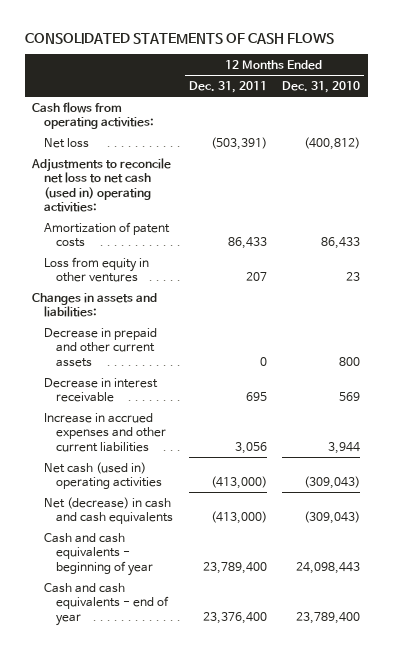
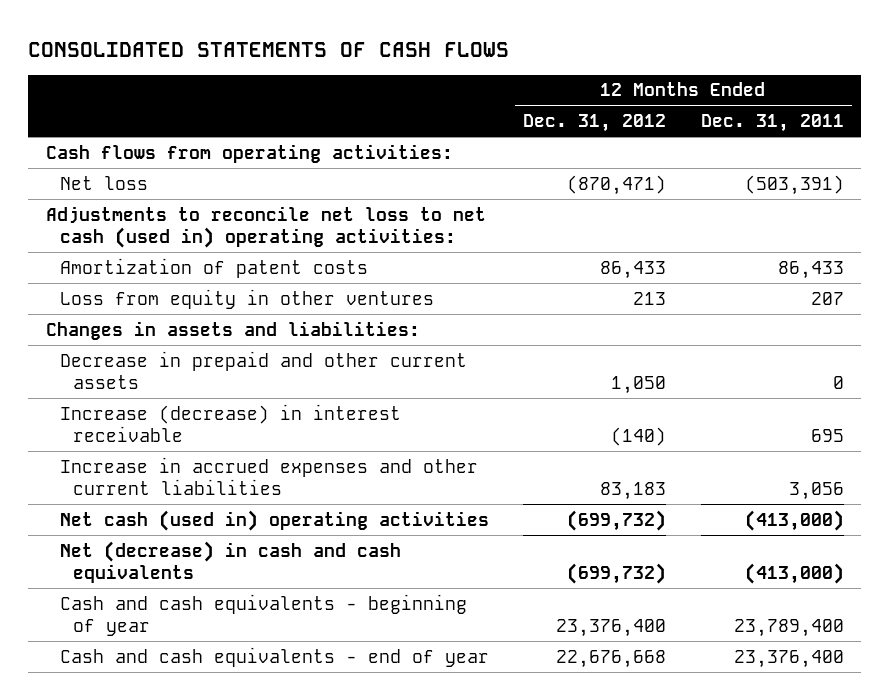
[282,80,361,93] Dec. 31, 2010 -> none
none -> [523,114,667,133] Dec. 31, 2012
[44,377,159,403] Decrease in interest receivable -> [59,403,401,443] Increase (decrease) in interest receivable

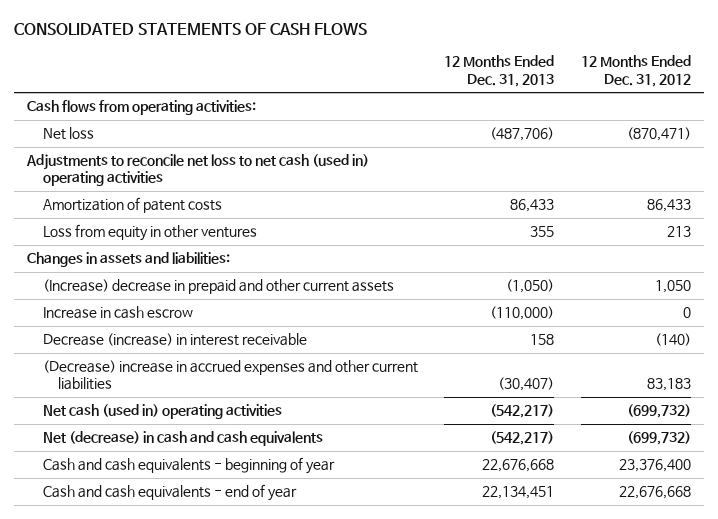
[700,114,844,133] Dec. 31, 2011 -> none
none -> [444,55,555,87] 12 Months Ended Dec. 31, 2013
[45,205,486,249] Adjustments to reconcile net loss to net cash (used in) operating activities: -> [26,154,370,187] Adjustments to reconcile net loss to net cash (used in) operating activities
[59,350,467,390] Decrease in prepaid and other current assets -> [42,279,394,295] (Increase) decrease in prepaid and other current assets
none -> [42,306,193,320] Increase in cash escrow
[59,403,401,443] Increase (decrease) in interest receivable -> [42,333,307,347] Decrease (increase) in interest receivable
[59,456,478,496] Increase in accrued expenses and other current liabilities -> [42,360,418,391] (Decrease) increase in accrued expenses and other current liabilities

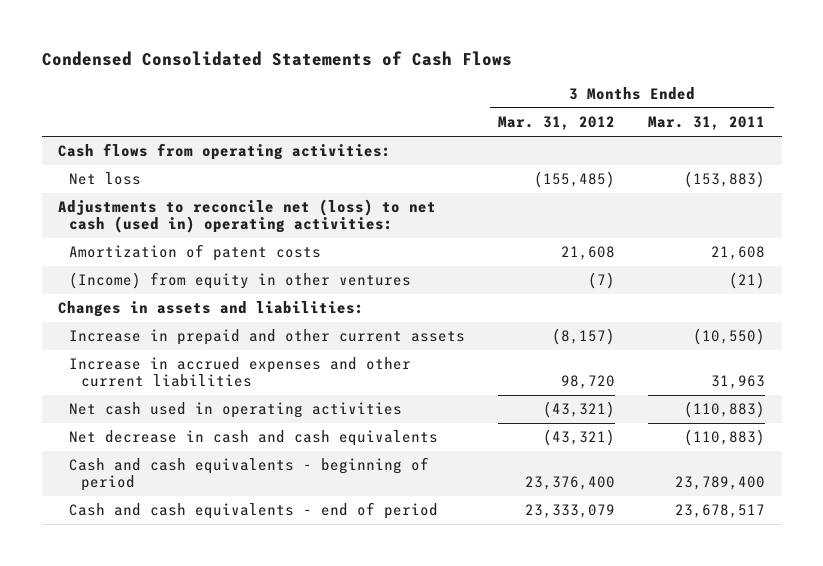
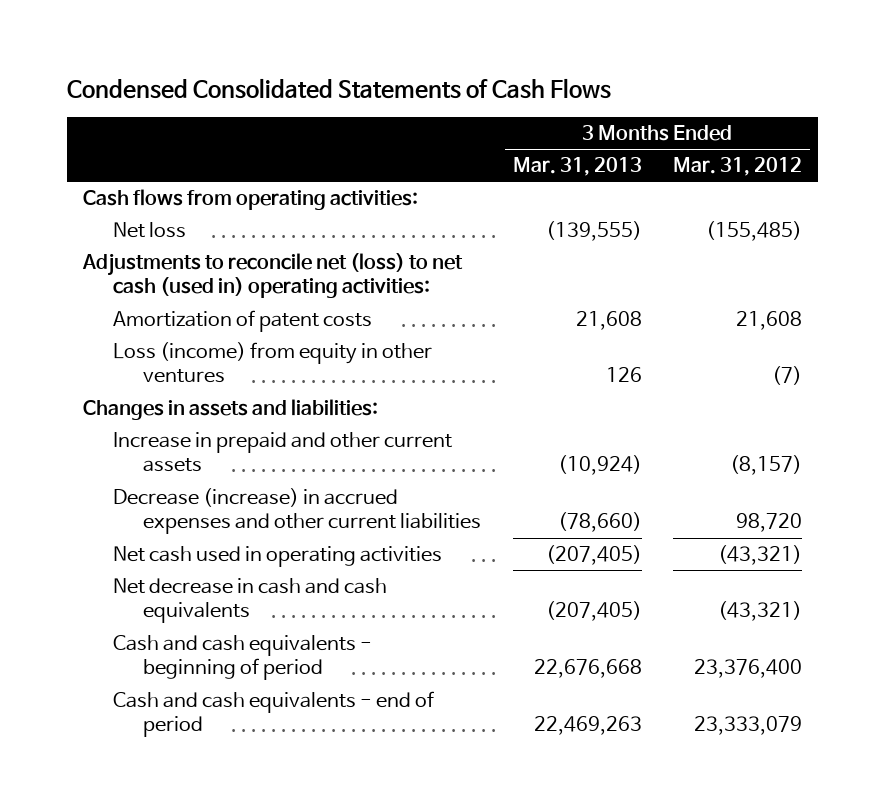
[648,116,766,131] Mar. 31, 2011 -> none
none -> [512,157,642,177] Mar. 31, 2013
[69,272,412,290] (Income) from equity in other ventures -> [112,342,432,384] Loss (income) from equity in other ventures
[69,357,412,388] Increase in accrued expenses and other current liabilities -> [112,488,482,535] Decrease (increase) in accrued expenses and other current liabilities

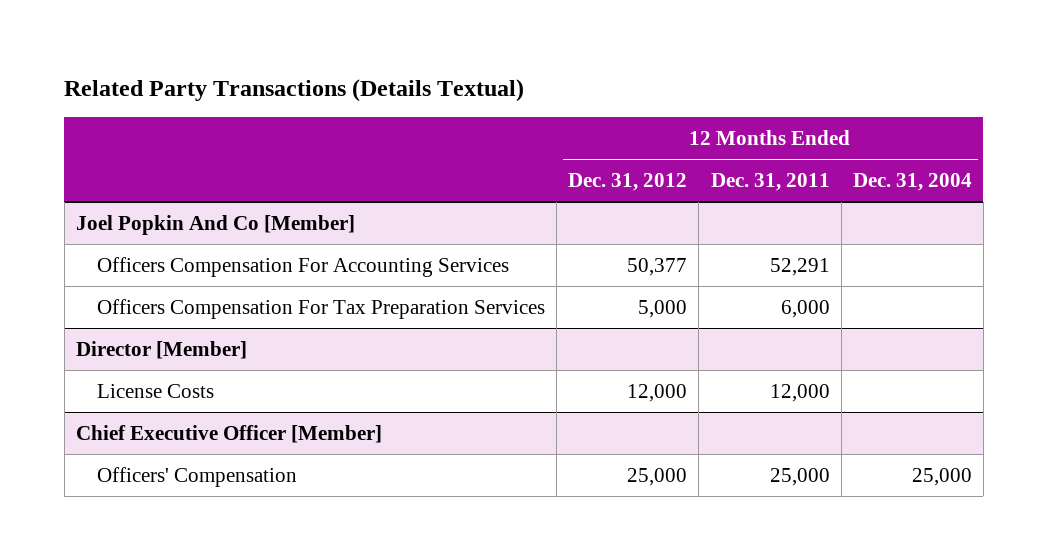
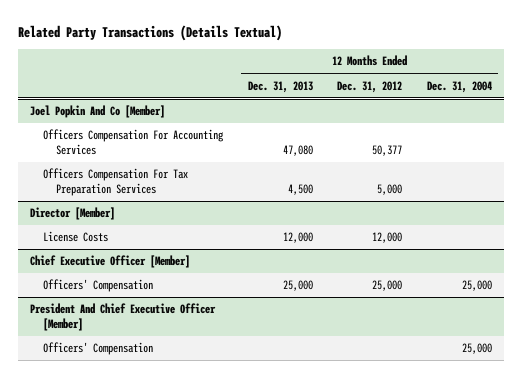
[710,172,830,191] Dec. 31, 2011 -> none
none -> [247,80,313,93] Dec. 31, 2013
none -> [30,303,217,332] President And Chief Executive Officer [Member]
none -> [42,342,153,356] Officers' Compensation

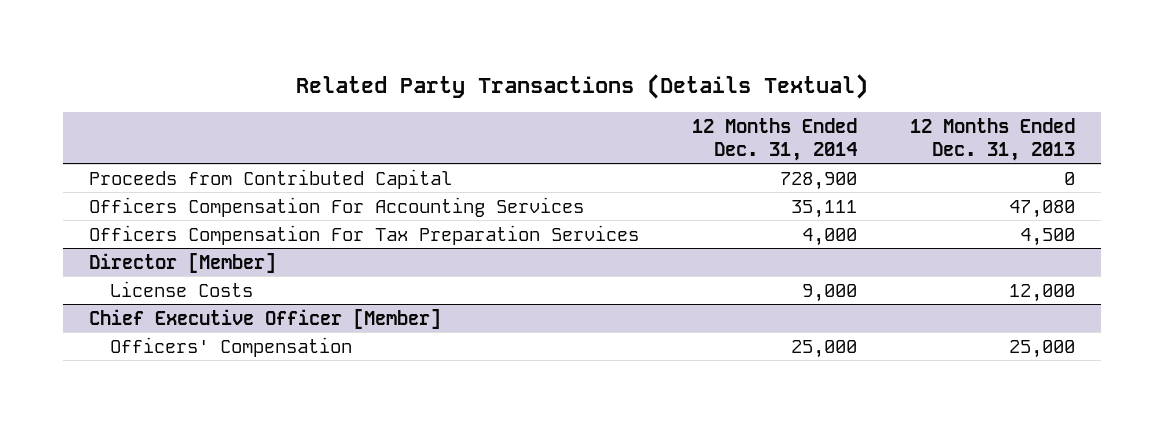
[337,80,403,93] Dec. 31, 2012 -> none
[426,80,492,93] Dec. 31, 2004 -> none
none -> [691,117,857,161] 12 Months Ended Dec. 31, 2014
[30,105,166,119] Joel Popkin And Co [Member] -> none
none -> [89,168,453,189] Proceeds from Contributed Capital
[30,303,217,332] President And Chief Executive Officer [Member] -> none
[42,342,153,356] Officers' Compensation -> none

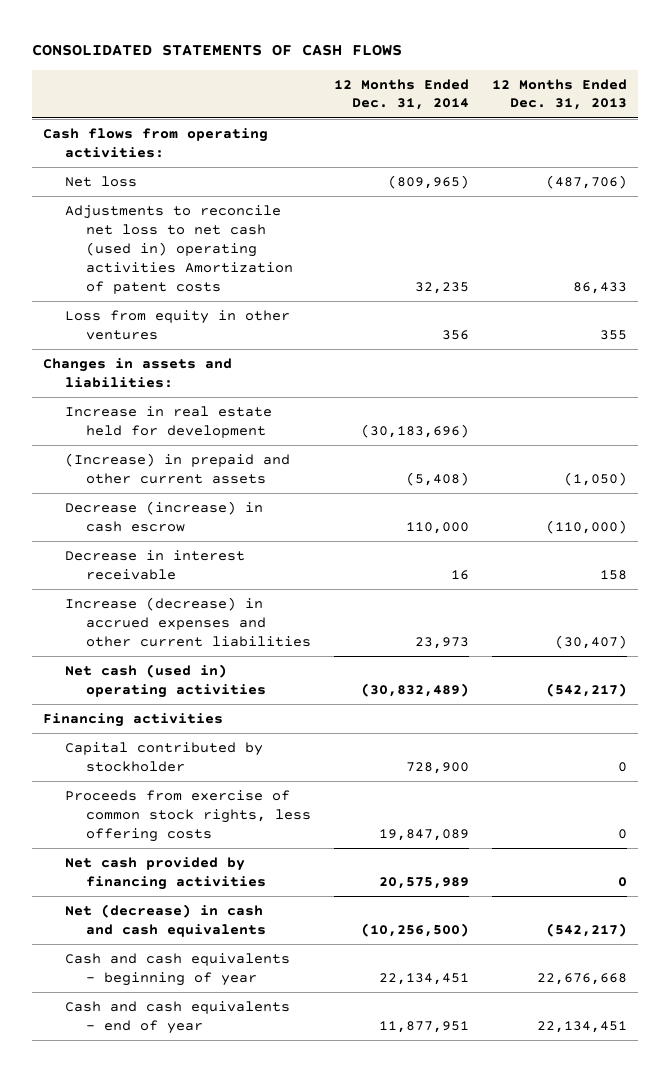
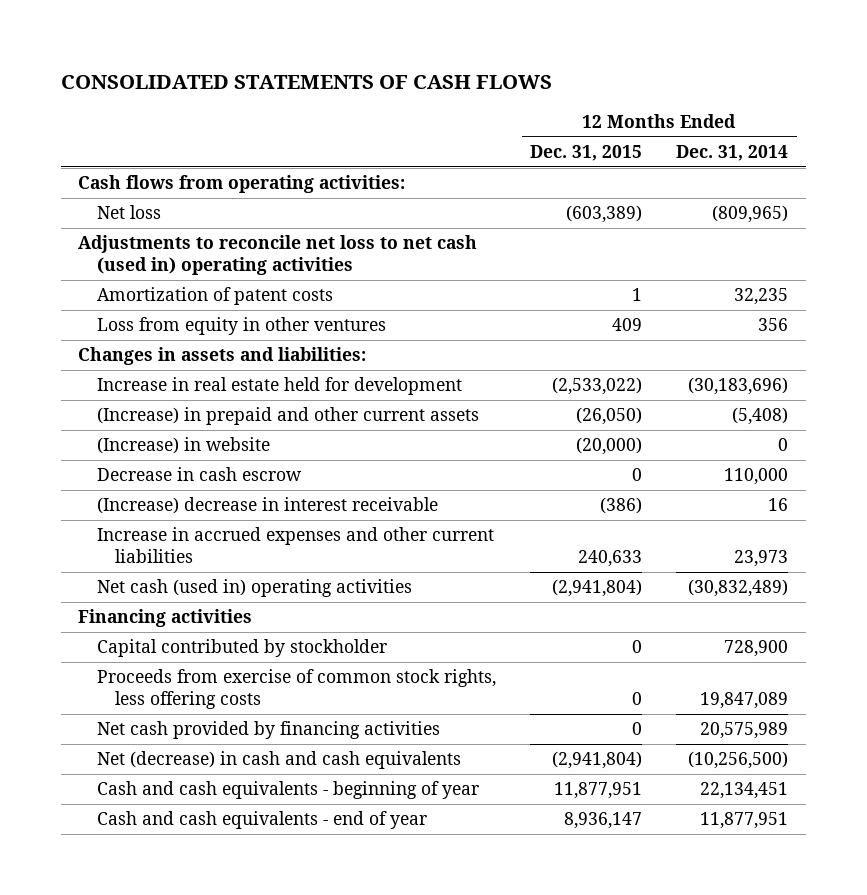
[491,78,627,111] 12 Months Ended Dec. 31, 2013 -> none
none -> [530,144,643,161] Dec. 31, 2015
none -> [78,235,478,276] Adjustments to reconcile net loss to net cash (used in) operating activities
[64,204,293,294] Adjustments to reconcile net loss to net cash (used in) operating activities Amortization of patent costs -> [96,287,333,306] Amortization of patent costs
none -> [96,437,270,455] (Increase) in website
[64,500,263,532] Decrease (increase) in cash escrow -> [96,467,302,482] Decrease in cash escrow
[64,549,245,580] Decrease in interest receivable -> [96,497,438,515] (Increase) decrease in interest receivable
[64,596,311,647] Increase (decrease) in accrued expenses and other current liabilities -> [96,527,494,564] Increase in accrued expenses and other current liabilities

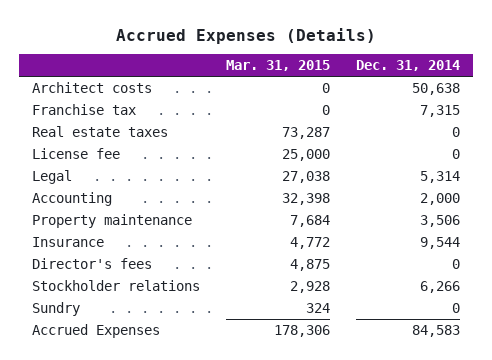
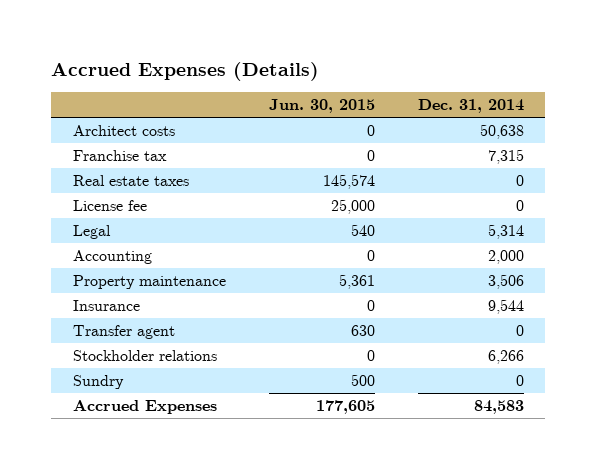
[225,60,330,72] Mar. 31, 2015 -> none
none -> [268,99,375,114] Jun. 30, 2015
[32,257,153,269] Director's fees -> none
none -> [72,325,175,340] Transfer agent

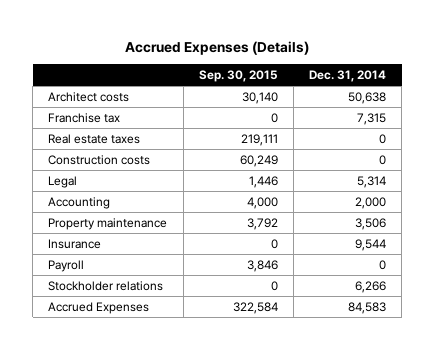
[268,99,375,114] Jun. 30, 2015 -> none
none -> [198,69,278,82] Sep. 30, 2015
[72,200,147,212] License fee -> none
none -> [48,155,151,166] Construction costs
[72,325,175,340] Transfer agent -> none
none -> [48,260,85,273] Payroll
[72,375,124,390] Sundry -> none

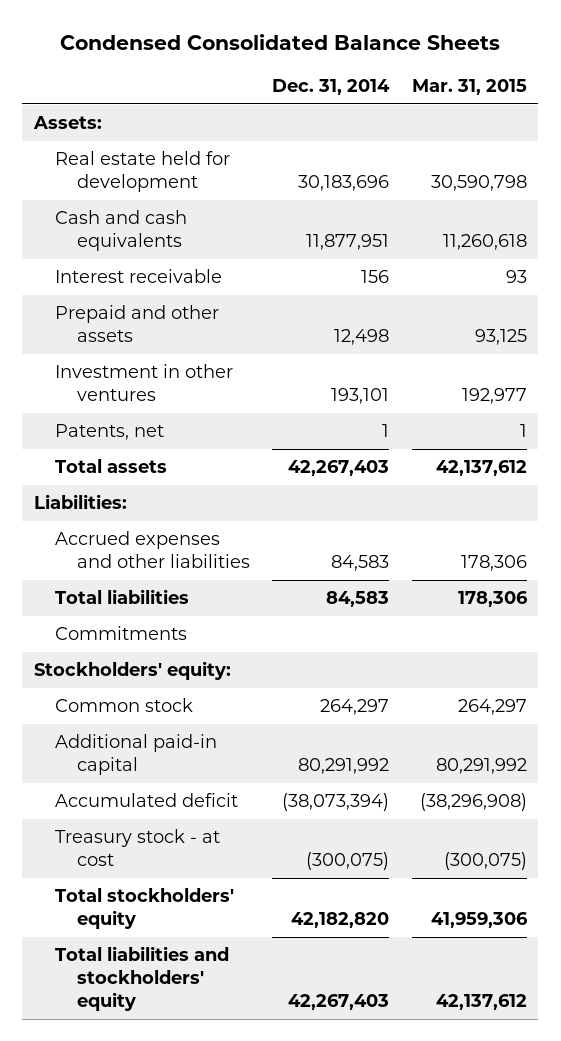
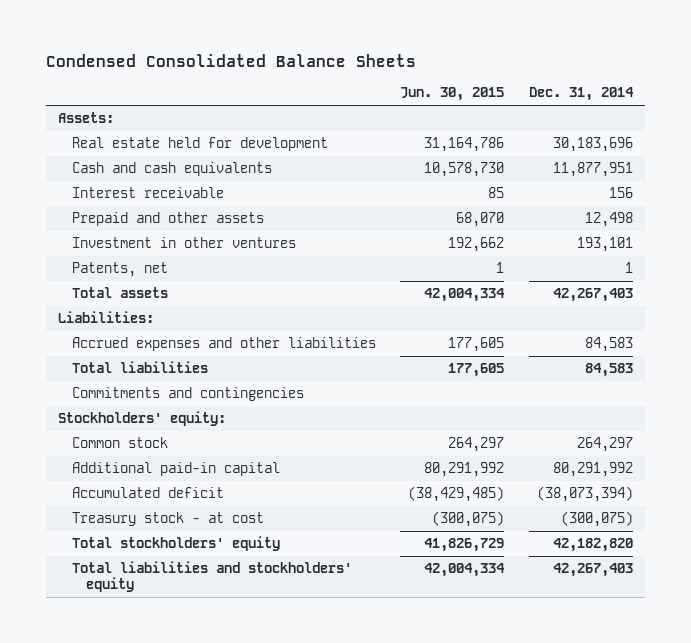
[412,78,528,95] Mar. 31, 2015 -> none
none -> [400,87,505,102] Jun. 30, 2015
[55,626,188,641] Commitments -> [72,387,305,402] Commitments and contingencies

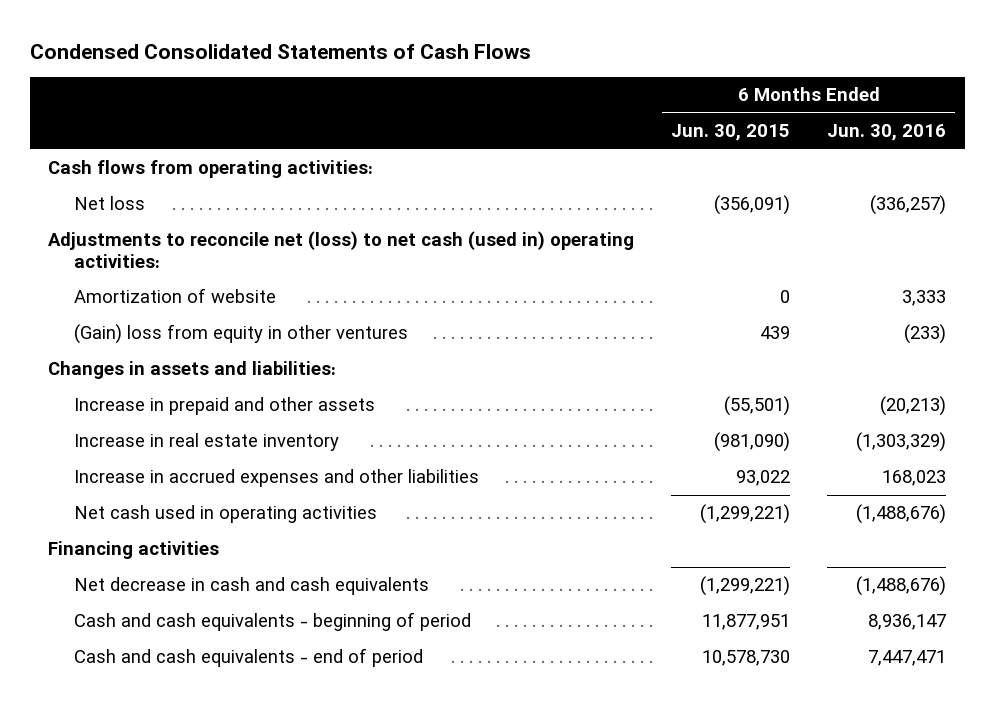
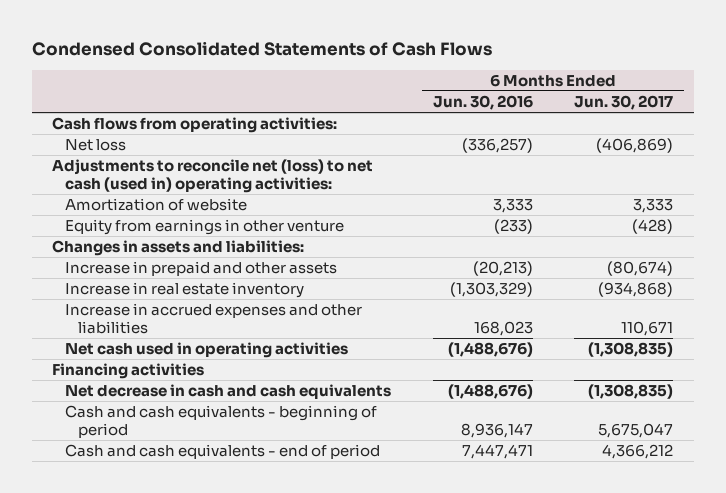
[671,124,791,142] Jun. 30, 2015 -> none
none -> [574,95,674,111] Jun. 30, 2017
[73,324,408,345] (Gain) loss from equity in other ventures -> [65,219,345,236] Equity from earnings in other venture

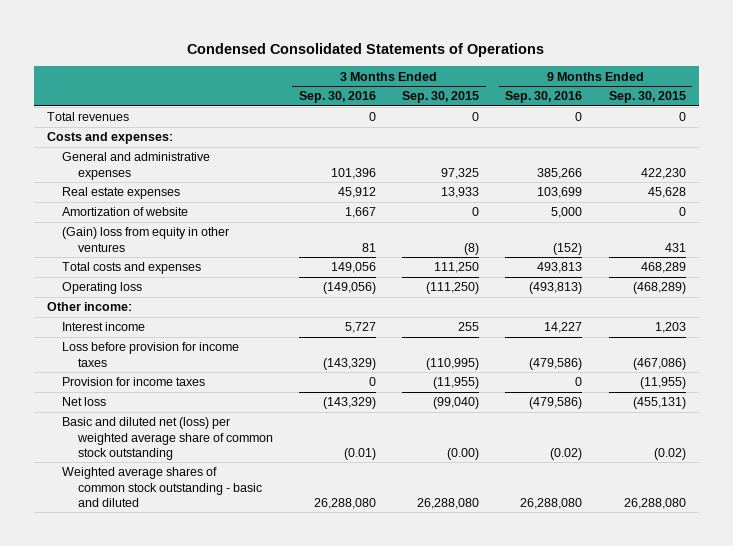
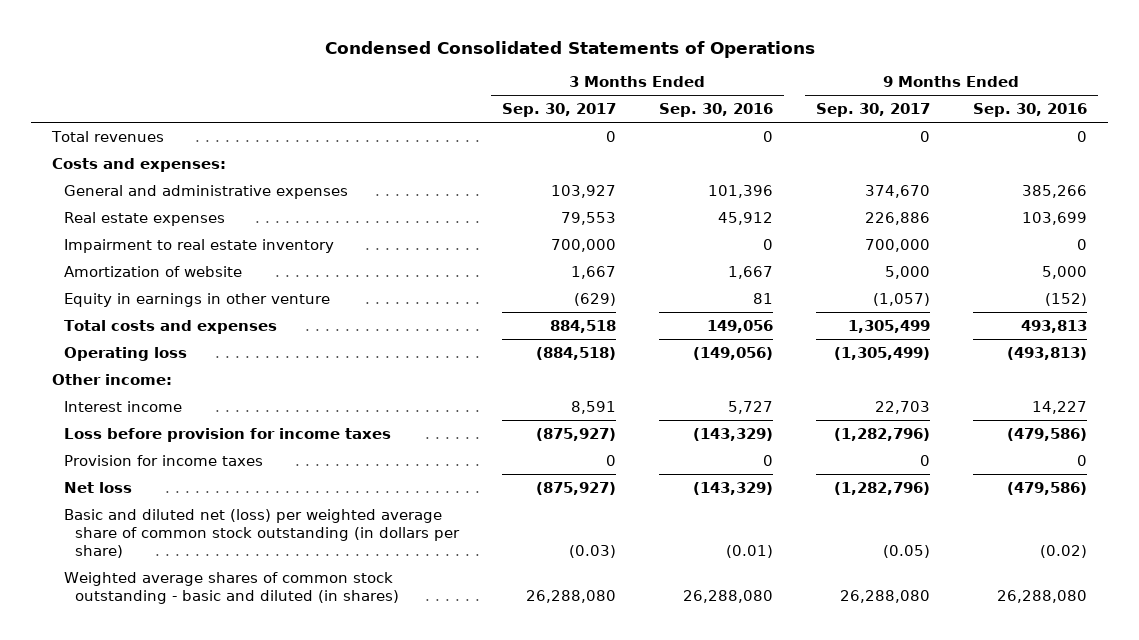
[402,91,480,104] Sep. 30, 2015 -> none
[608,91,686,104] Sep. 30, 2015 -> none
none -> [501,102,616,117] Sep. 30, 2017
none -> [815,102,930,117] Sep. 30, 2017
none -> [63,238,334,253] Impairment to real estate inventory
[62,227,230,252] (Gain) loss from equity in other ventures -> [63,292,330,307] Equity in earnings in other venture
[62,417,273,460] Basic and diluted net (loss) per weighted average share of common stock outstanding -> [63,508,460,559] Basic and diluted net (loss) per weighted average share of common stock outstanding (in dollars per share)
[62,467,262,507] Weighted average shares of common stock outstanding - basic and diluted -> [63,571,399,605] Weighted average shares of common stock outstanding - basic and diluted (in shares)

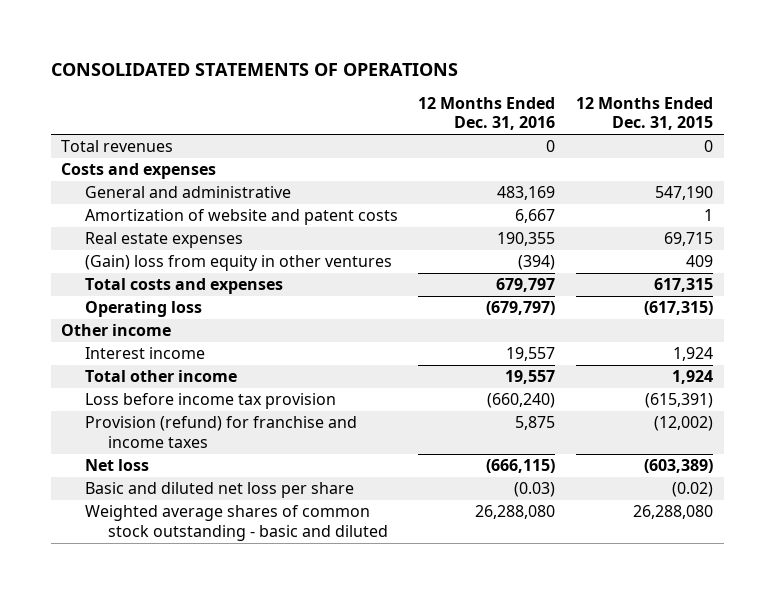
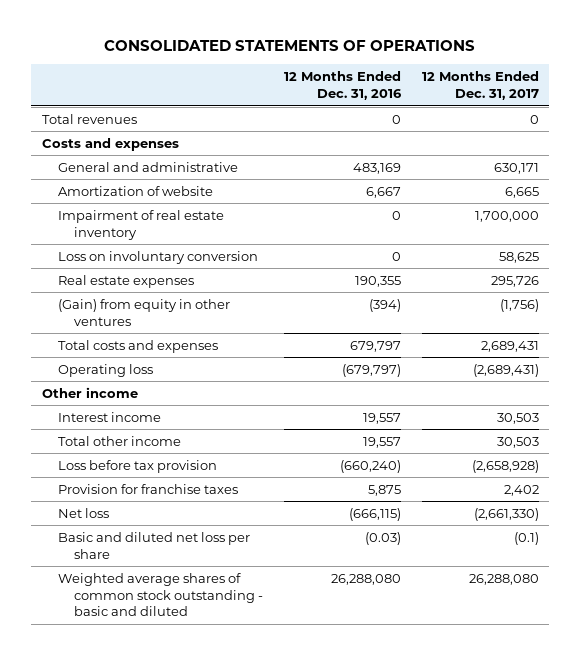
[576,96,714,131] 12 Months Ended Dec. 31, 2015 -> none
none -> [421,71,539,100] 12 Months Ended Dec. 31, 2017
[84,209,398,226] Amortization of website and patent costs -> [57,185,213,196] Amortization of website
none -> [57,209,224,240] Impairment of real estate inventory
none -> [57,250,258,264] Loss on involuntary conversion
[84,255,392,272] (Gain) loss from equity in other ventures -> [57,298,230,326] (Gain) from equity in other ventures
[84,393,336,410] Loss before income tax provision -> [57,459,217,473] Loss before tax provision
[84,416,357,449] Provision (refund) for franchise and income taxes -> [57,483,238,494] Provision for franchise taxes

